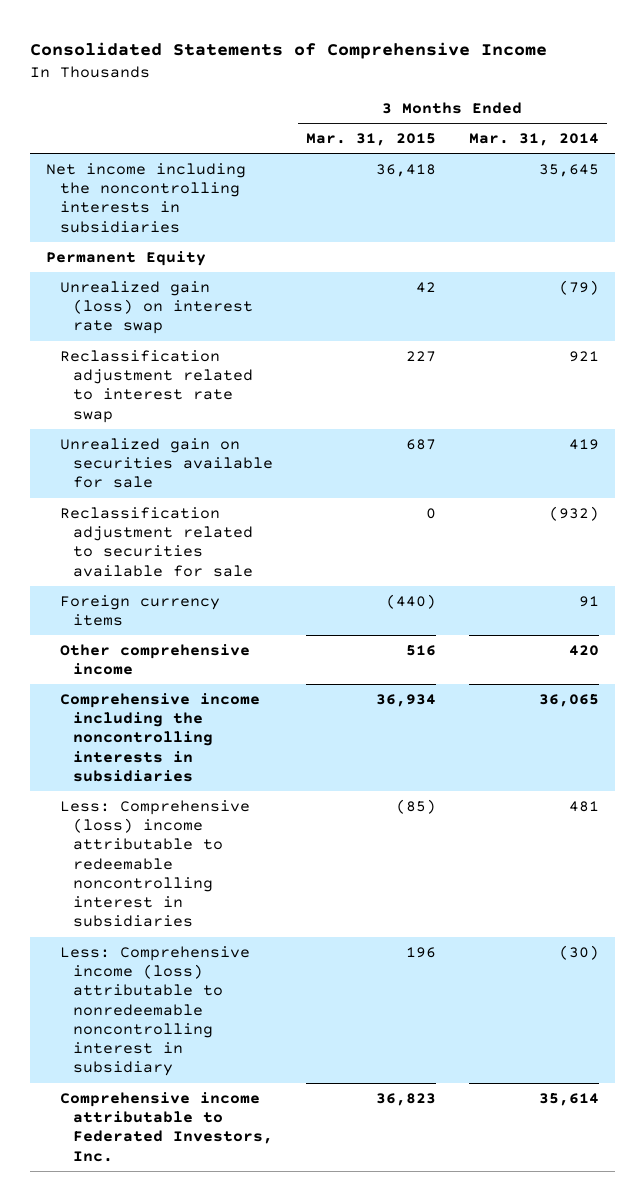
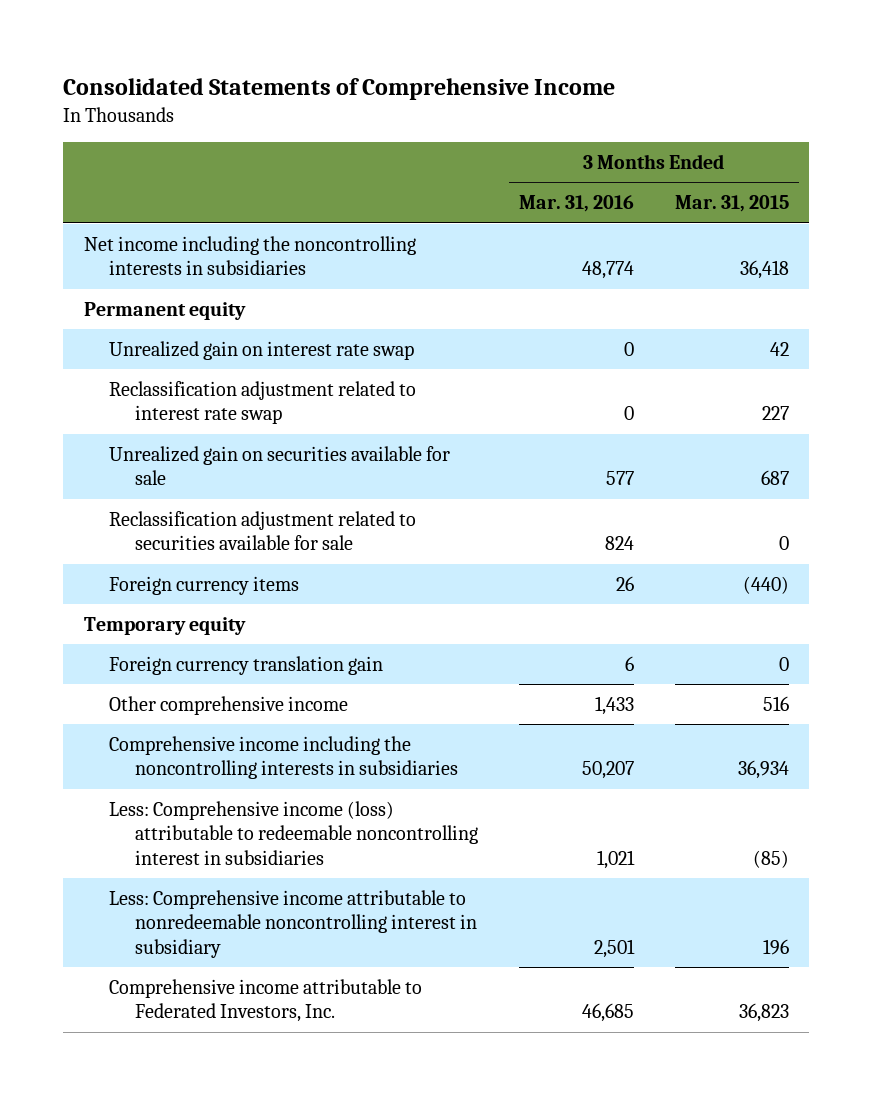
[468,133,599,147] Mar. 31, 2014 -> none
none -> [518,195,634,213] Mar. 31, 2016
[45,250,206,266] Permanent Equity -> [83,301,246,320] Permanent equity
[59,280,254,335] Unrealized gain (loss) on interest rate swap -> [109,340,415,360] Unrealized gain on interest rate swap
none -> [83,616,246,635] Temporary equity
none -> [109,655,384,675] Foreign currency translation gain
[59,799,250,928] Less: Comprehensive (loss) income attributable to redeemable noncontrolling interest in subsidiaries -> [109,800,479,865] Less: Comprehensive income (loss) attributable to redeemable noncontrolling interest in subsidiaries
[59,945,250,1077] Less: Comprehensive income (loss) attributable to nonredeemable noncontrolling interest in subsidiary -> [109,889,478,958] Less: Comprehensive income attributable to nonredeemable noncontrolling interest in subsidiary

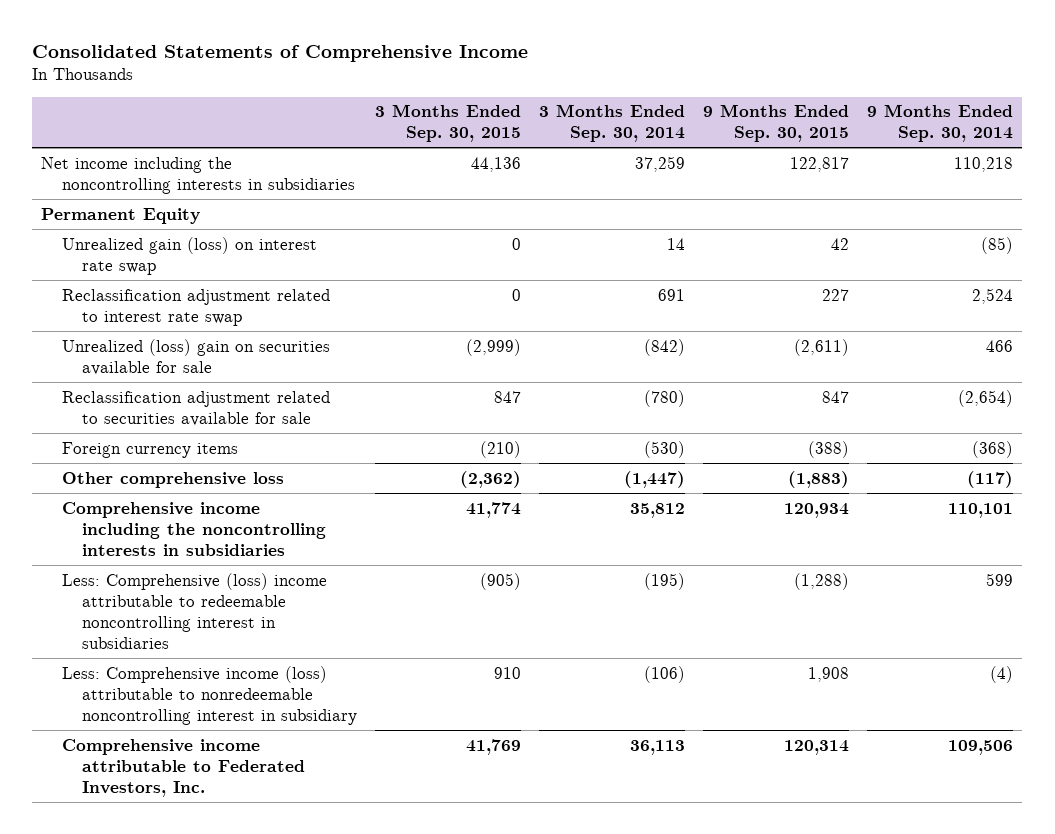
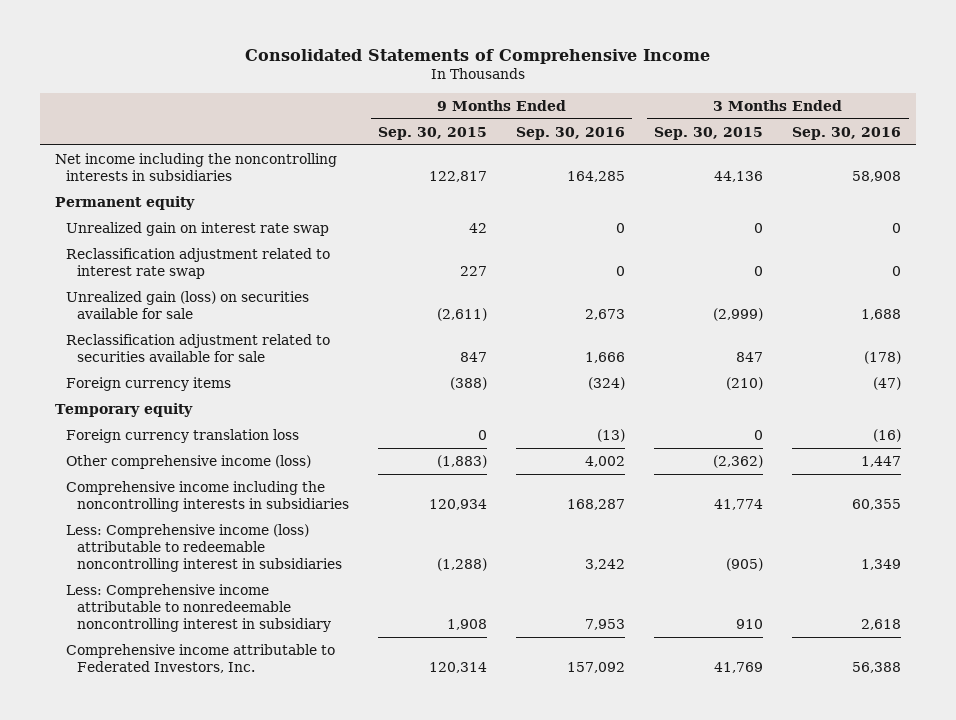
[539,104,686,143] 3 Months Ended Sep. 30, 2014 -> none
[867,104,1014,143] 9 Months Ended Sep. 30, 2014 -> none
none -> [516,126,626,140] Sep. 30, 2016
none -> [792,126,902,140] Sep. 30, 2016
[41,207,201,224] Permanent Equity -> [54,195,195,210] Permanent equity
[61,236,317,275] Unrealized gain (loss) on interest rate swap -> [65,221,329,236] Unrealized gain on interest rate swap
[61,338,330,375] Unrealized (loss) gain on securities available for sale -> [65,290,309,319] Unrealized gain (loss) on securities available for sale
none -> [54,402,193,417] Temporary equity
none -> [65,428,299,443] Foreign currency translation loss
[61,471,284,488] Other comprehensive loss -> [65,454,311,469] Other comprehensive income (loss)
[61,572,327,649] Less: Comprehensive (loss) income attributable to redeemable noncontrolling interest in subsidiaries -> [65,523,342,572] Less: Comprehensive income (loss) attributable to redeemable noncontrolling interest in subsidiaries
[61,665,358,725] Less: Comprehensive income (loss) attributable to nonredeemable noncontrolling interest in subsidiary -> [65,583,331,632] Less: Comprehensive income attributable to nonredeemable noncontrolling interest in subsidiary

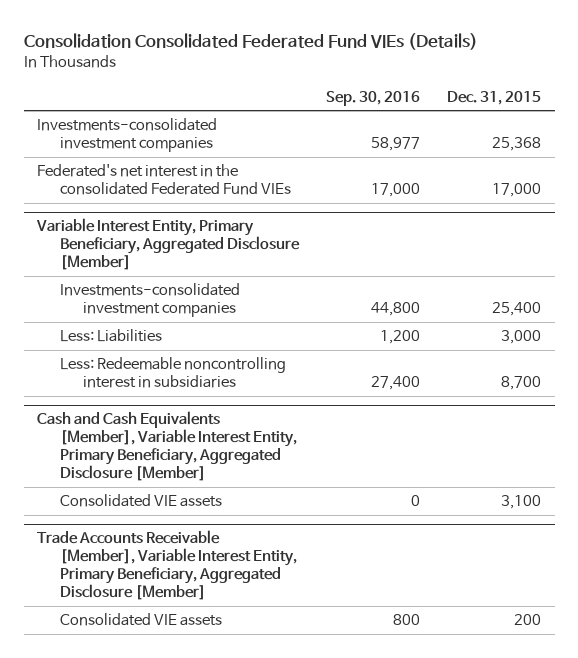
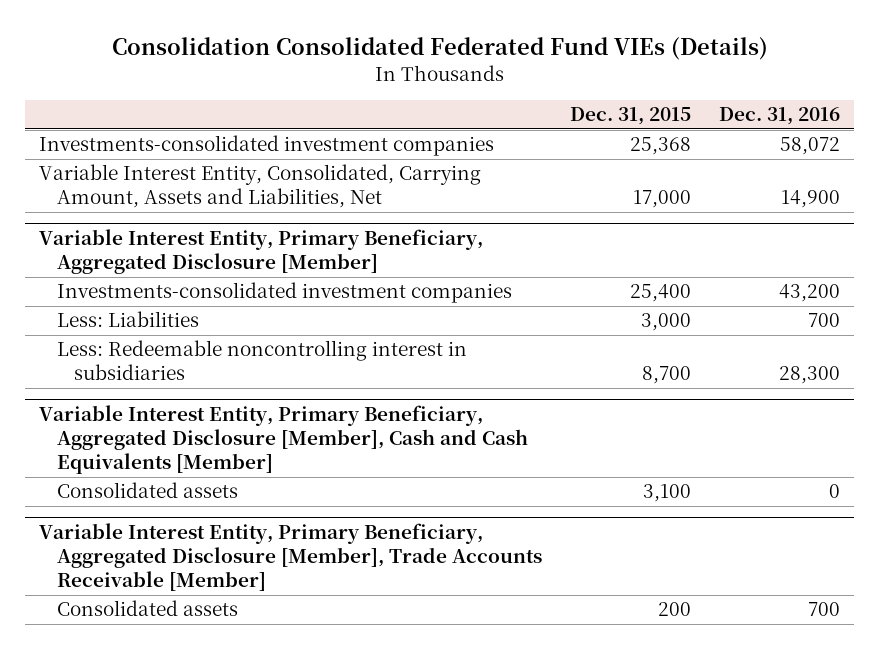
[326,90,421,106] Sep. 30, 2016 -> none
none -> [718,107,840,126] Dec. 31, 2016
[37,164,292,196] Federated's net interest in the consolidated Federated Fund VIEs -> [39,164,482,209] Variable Interest Entity, Consolidated, Carrying Amount, Assets and Liabilities, Net
[37,411,298,482] Cash and Cash Equivalents [Member], Variable Interest Entity, Primary Beneficiary, Aggregated Disclosure [Member] -> [39,405,528,475] Variable Interest Entity, Primary Beneficiary, Aggregated Disclosure [Member], Cash and Cash Equivalents [Member]
[60,494,223,508] Consolidated VIE assets -> [56,482,238,499] Consolidated assets
[37,530,298,601] Trade Accounts Receivable [Member], Variable Interest Entity, Primary Beneficiary, Aggregated Disclosure [Member] -> [39,523,542,592] Variable Interest Entity, Primary Beneficiary, Aggregated Disclosure [Member], Trade Accounts Receivable [Member]
[60,613,223,627] Consolidated VIE assets -> [56,600,238,617] Consolidated assets

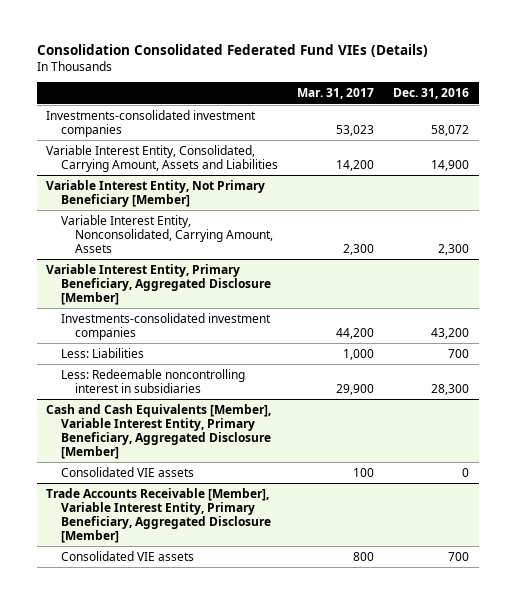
[569,107,691,126] Dec. 31, 2015 -> none
none -> [297,88,375,100] Mar. 31, 2017
[39,164,482,209] Variable Interest Entity, Consolidated, Carrying Amount, Assets and Liabilities, Net -> [46,144,278,172] Variable Interest Entity, Consolidated, Carrying Amount, Assets and Liabilities
none -> [46,179,266,207] Variable Interest Entity, Not Primary Beneficiary [Member]
none -> [60,214,273,253] Variable Interest Entity, Nonconsolidated, Carrying Amount, Assets
[39,405,528,475] Variable Interest Entity, Primary Beneficiary, Aggregated Disclosure [Member], Cash and Cash Equivalents [Member] -> [46,403,272,459] Cash and Cash Equivalents [Member], Variable Interest Entity, Primary Beneficiary, Aggregated Disclosure [Member]
[56,482,238,499] Consolidated assets -> [60,466,194,477] Consolidated VIE assets
[39,523,542,592] Variable Interest Entity, Primary Beneficiary, Aggregated Disclosure [Member], Trade Accounts Receivable [Member] -> [46,487,271,543] Trade Accounts Receivable [Member], Variable Interest Entity, Primary Beneficiary, Aggregated Disclosure [Member]
[56,600,238,617] Consolidated assets -> [60,550,194,561] Consolidated VIE assets

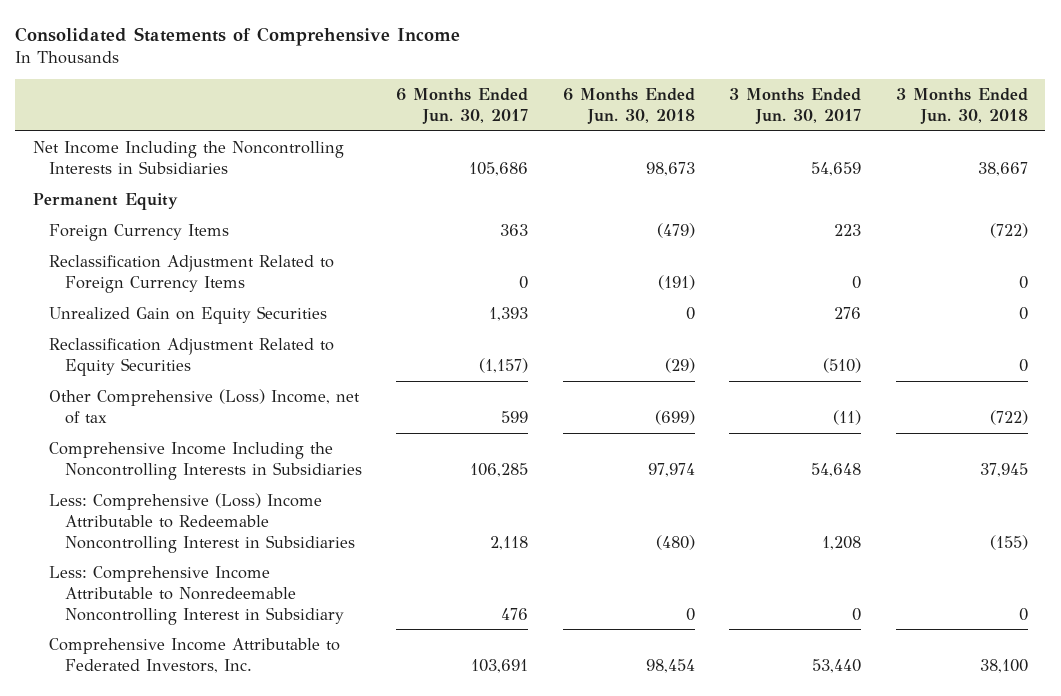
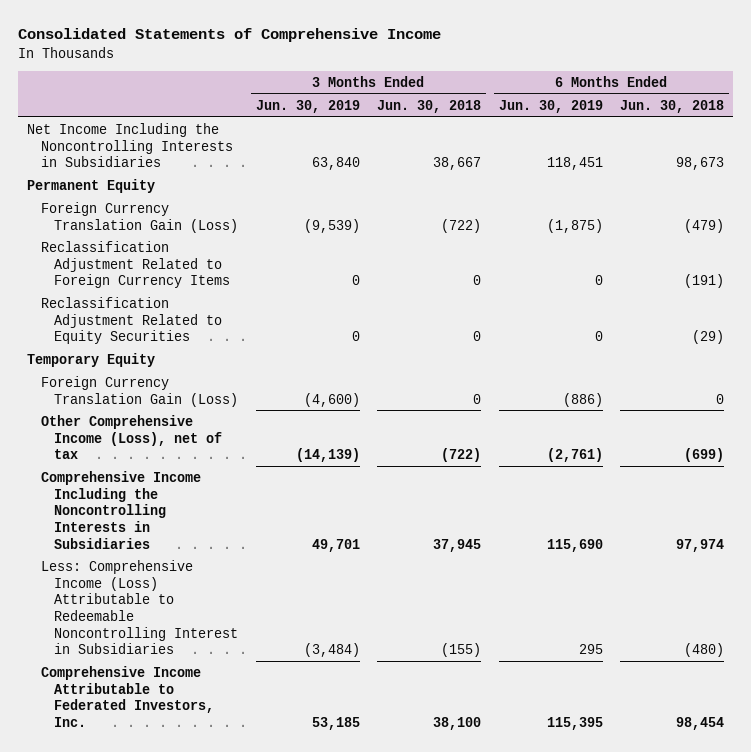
[396,87,529,124] 6 Months Ended Jun. 30, 2017 -> none
[729,87,862,124] 3 Months Ended Jun. 30, 2017 -> none
none -> [255,99,360,113] Jun. 30, 2019
none -> [498,99,603,113] Jun. 30, 2019
[48,224,229,242] Foreign Currency Items -> [40,201,239,233] Foreign Currency Translation Gain (Loss)
[48,306,327,325] Unrealized Gain on Equity Securities -> none
none -> [27,352,156,367] Temporary Equity
none -> [40,375,239,407] Foreign Currency Translation Gain (Loss)
[48,389,360,424] Other Comprehensive (Loss) Income, net of tax -> [40,414,223,460] Other Comprehensive Income (Loss), net of tax
[48,566,345,625] Less: Comprehensive Income Attributable to Nonredeemable Noncontrolling Interest in Subsidiary -> none
[48,493,356,553] Less: Comprehensive (Loss) Income Attributable to Redeemable Noncontrolling Interest in Subsidiaries -> [40,559,239,655] Less: Comprehensive Income (Loss) Attributable to Redeemable Noncontrolling Interest in Subsidiaries

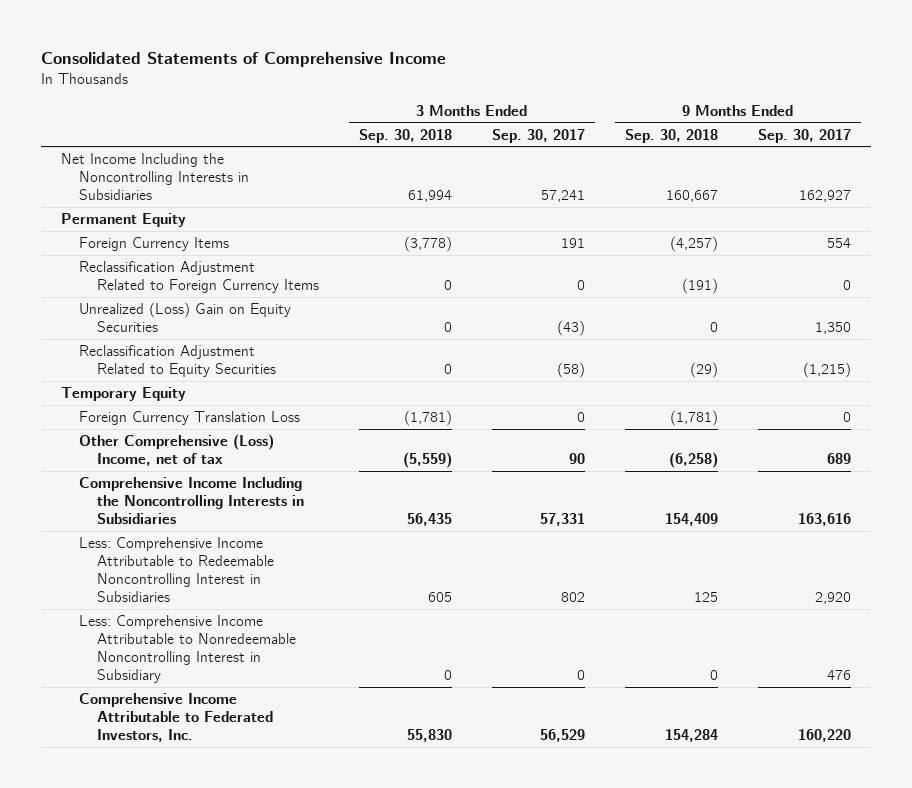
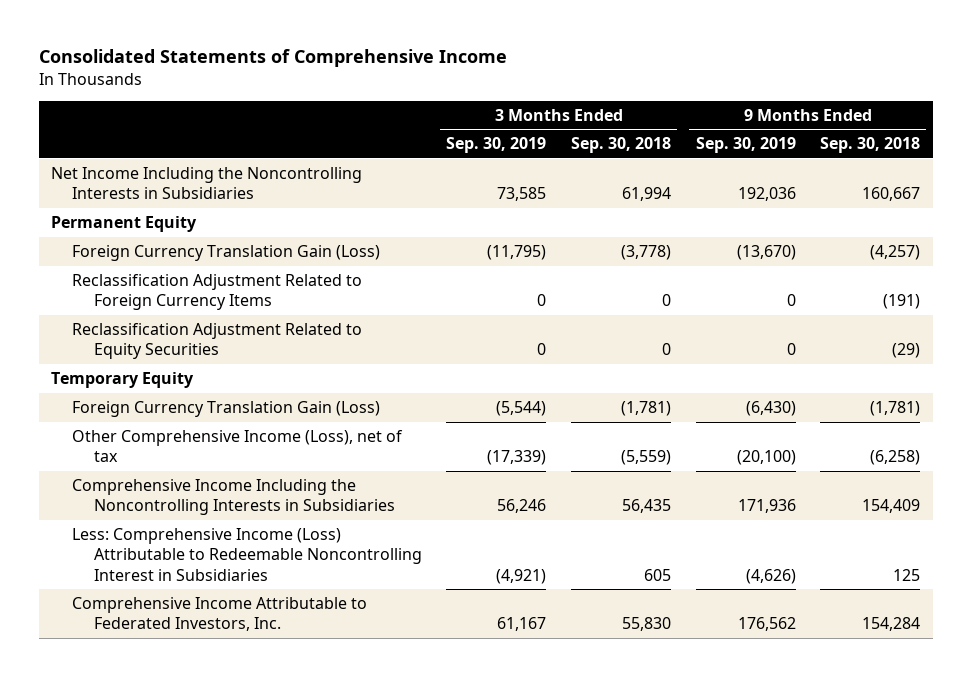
[491,128,585,143] Sep. 30, 2017 -> none
[758,128,852,143] Sep. 30, 2017 -> none
none -> [446,137,547,154] Sep. 30, 2019
none -> [695,137,796,154] Sep. 30, 2019
[78,237,229,252] Foreign Currency Items -> [72,244,381,261] Foreign Currency Translation Gain (Loss)
[78,302,291,333] Unrealized (Loss) Gain on Equity Securities -> none
[78,411,300,426] Foreign Currency Translation Loss -> [72,400,381,417] Foreign Currency Translation Gain (Loss)
[78,434,274,467] Other Comprehensive (Loss) Income, net of tax -> [72,429,404,463] Other Comprehensive Income (Loss), net of tax
[78,615,296,684] Less: Comprehensive Income Attributable to Nonredeemable Noncontrolling Interest in Subsidiary -> none
[78,537,274,603] Less: Comprehensive Income Attributable to Redeemable Noncontrolling Interest in Subsidiaries -> [72,527,422,581] Less: Comprehensive Income (Loss) Attributable to Redeemable Noncontrolling Interest in Subsidiaries

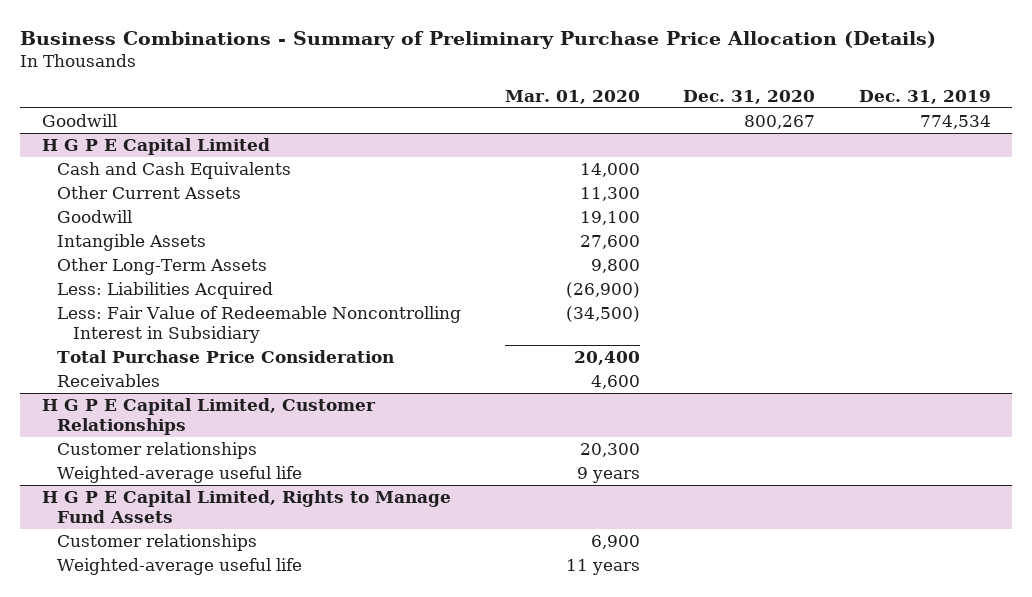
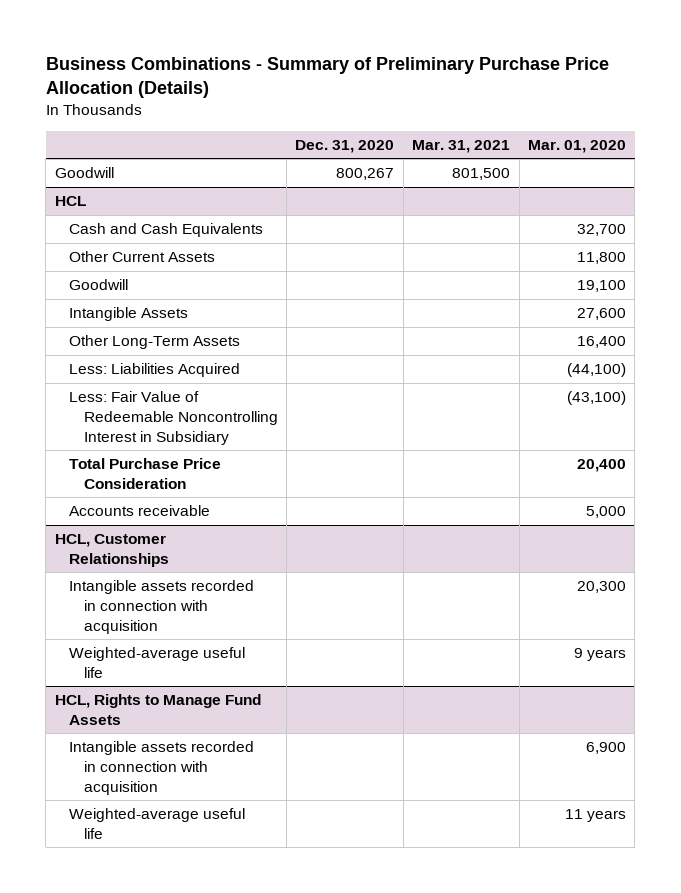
[858,89,991,104] Dec. 31, 2019 -> none
none -> [412,139,511,153] Mar. 31, 2021
[41,137,270,155] H G P E Capital Limited -> [54,196,86,207] HCL
[579,162,640,177] 14,000 -> [577,224,627,237] 32,700
[579,186,640,201] 11,300 -> [577,252,627,265] 11,800
[590,258,640,273] 9,800 -> [577,336,627,349] 16,400
[565,281,640,298] (26,900) -> [567,363,627,378] (44,100)
[565,305,640,322] (34,500) -> [567,391,627,406] (43,100)
[57,373,161,387] Receivables -> none
[41,397,376,435] H G P E Capital Limited, Customer Relationships -> none
none -> [69,505,211,517] Accounts receivable
none -> [54,534,170,567] HCL, Customer Relationships
[57,441,258,459] Customer relationships -> [69,580,255,634] Intangible assets recorded in connection with acquisition
[41,489,451,523] H G P E Capital Limited, Rights to Manage Fund Assets -> none
none -> [54,694,261,725] HCL, Rights to Manage Fund Assets
[57,533,258,551] Customer relationships -> [69,741,255,795] Intangible assets recorded in connection with acquisition

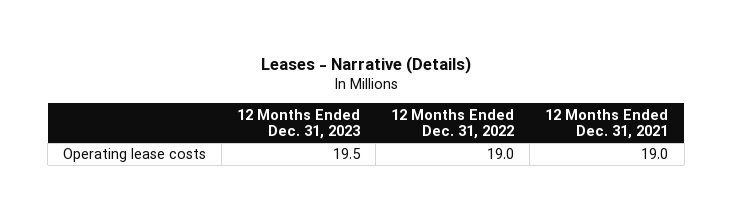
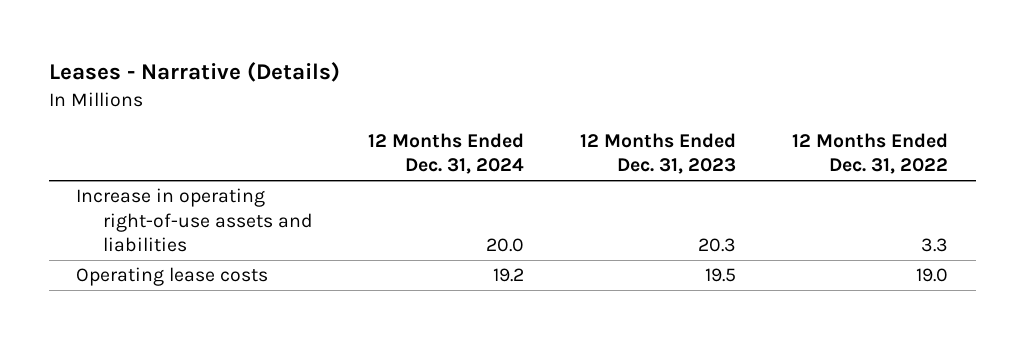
[545,108,669,140] 12 Months Ended Dec. 31, 2021 -> none
none -> [368,132,525,175] 12 Months Ended Dec. 31, 2024
none -> [76,188,313,253] Increase in operating right-of-use assets and liabilities

